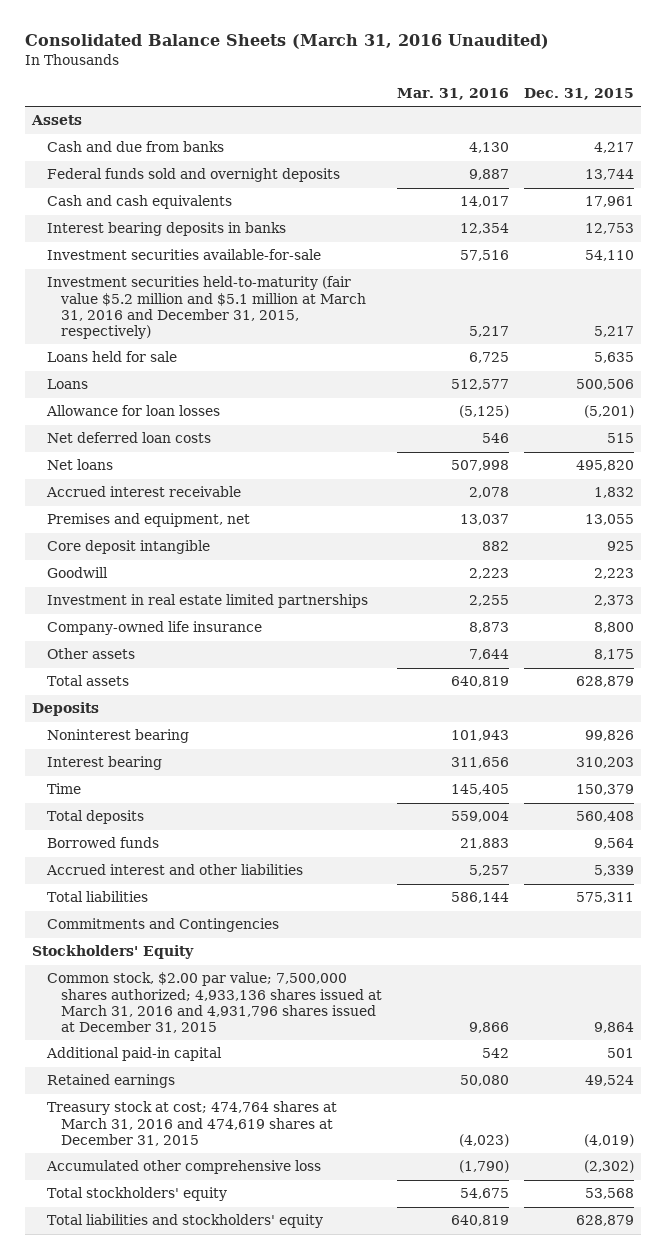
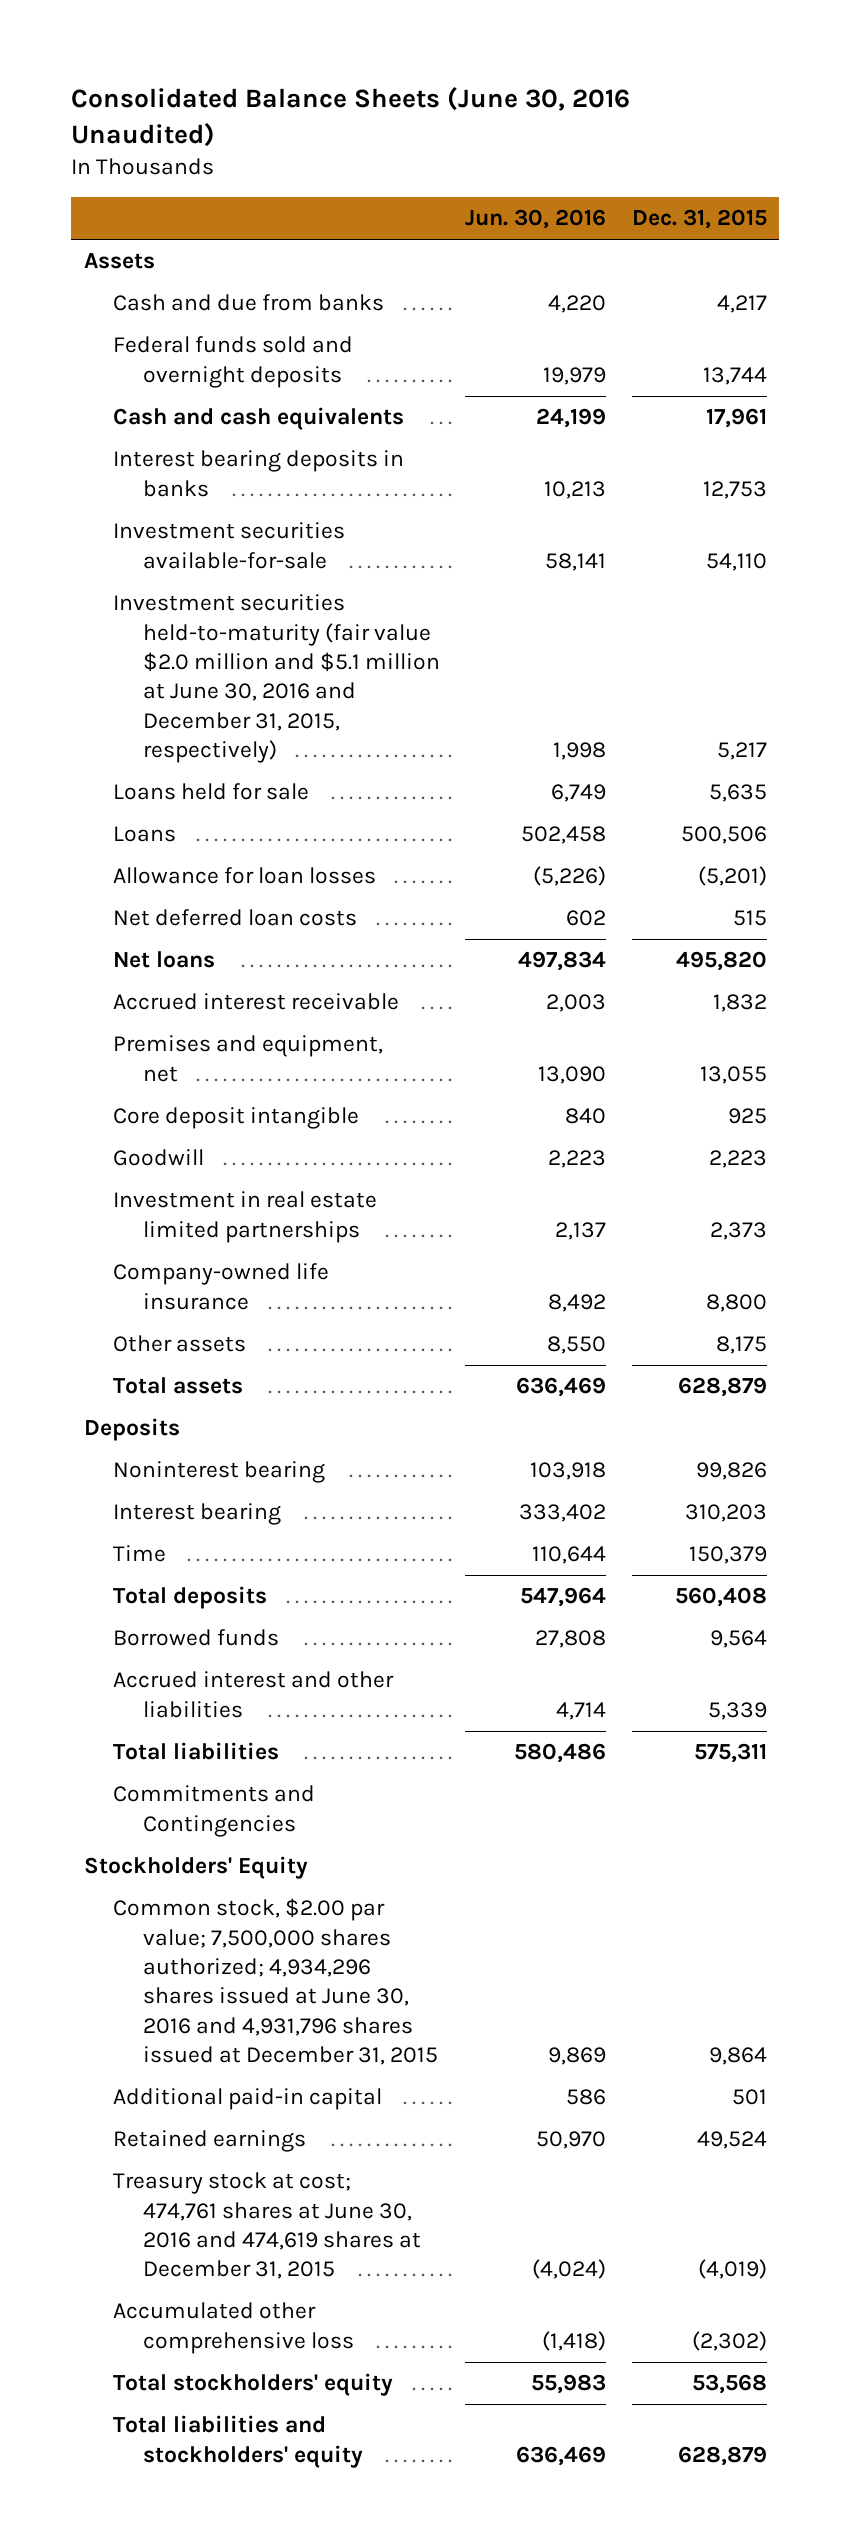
[24,34,549,50] Consolidated Balance Sheets (March 31, 2016 Unaudited) -> [70,86,630,147] Consolidated Balance Sheets (June 30, 2016 Unaudited)
[397,87,510,100] Mar. 31, 2016 -> none
none -> [465,209,607,230] Jun. 30, 2016
[46,276,367,340] Investment securities held-to-maturity (fair value $5.2 million and $5.1 million at March 31, 2016 and December 31, 2015, respectively) -> [113,594,440,763] Investment securities held-to-maturity (fair value $2.0 million and $5.1 million at June 30, 2016 and December 31, 2015, respectively)
[46,972,383,1034] Common stock, $2.00 par value; 7,500,000 shares authorized; 4,933,136 shares issued at March 31, 2016 and 4,931,796 shares issued at December 31, 2015 -> [113,1898,438,2065] Common stock, $2.00 par value; 7,500,000 shares authorized; 4,934,296 shares issued at June 30, 2016 and 4,931,796 shares issued at December 31, 2015
[46,1101,337,1147] Treasury stock at cost; 474,764 shares at March 31, 2016 and 474,619 shares at December 31, 2015 -> [113,2172,421,2280] Treasury stock at cost; 474,761 shares at June 30, 2016 and 474,619 shares at December 31, 2015

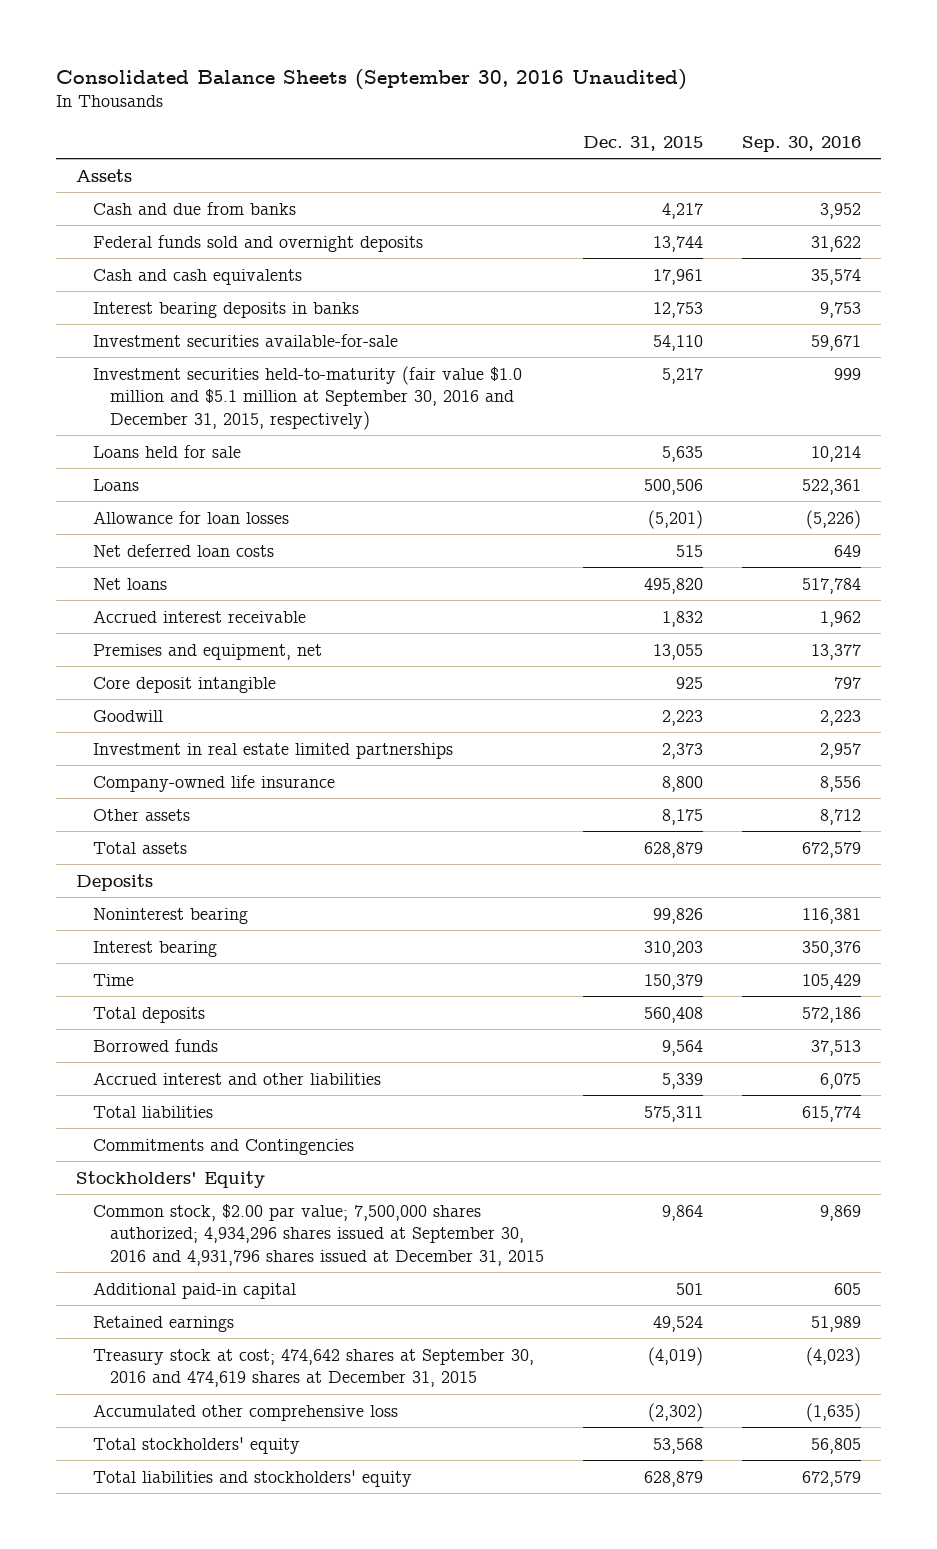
[70,86,630,147] Consolidated Balance Sheets (June 30, 2016 Unaudited) -> [56,68,688,90] Consolidated Balance Sheets (September 30, 2016 Unaudited)
[465,209,607,230] Jun. 30, 2016 -> none
none -> [742,135,862,152] Sep. 30, 2016
[113,594,440,763] Investment securities held-to-maturity (fair value $2.0 million and $5.1 million at June 30, 2016 and December 31, 2015, respectively) -> [93,365,523,430] Investment securities held-to-maturity (fair value $1.0 million and $5.1 million at September 30, 2016 and December 31, 2015, respectively)
[113,1898,438,2065] Common stock, $2.00 par value; 7,500,000 shares authorized; 4,934,296 shares issued at June 30, 2016 and 4,931,796 shares issued at December 31, 2015 -> [93,1203,545,1266] Common stock, $2.00 par value; 7,500,000 shares authorized; 4,934,296 shares issued at September 30, 2016 and 4,931,796 shares issued at December 31, 2015
[113,2172,421,2280] Treasury stock at cost; 474,761 shares at June 30, 2016 and 474,619 shares at December 31, 2015 -> [93,1348,535,1388] Treasury stock at cost; 474,642 shares at September 30, 2016 and 474,619 shares at December 31, 2015

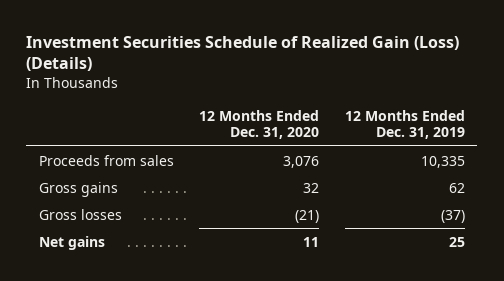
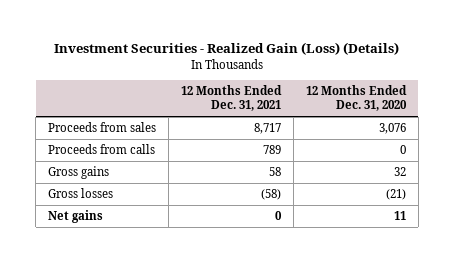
[26,35,460,72] Investment Securities Schedule of Realized Gain (Loss) (Details) -> [53,42,399,56] Investment Securities - Realized Gain (Loss) (Details)
[344,109,465,140] 12 Months Ended Dec. 31, 2019 -> none
none -> [180,85,282,112] 12 Months Ended Dec. 31, 2021
none -> [48,143,156,154] Proceeds from calls

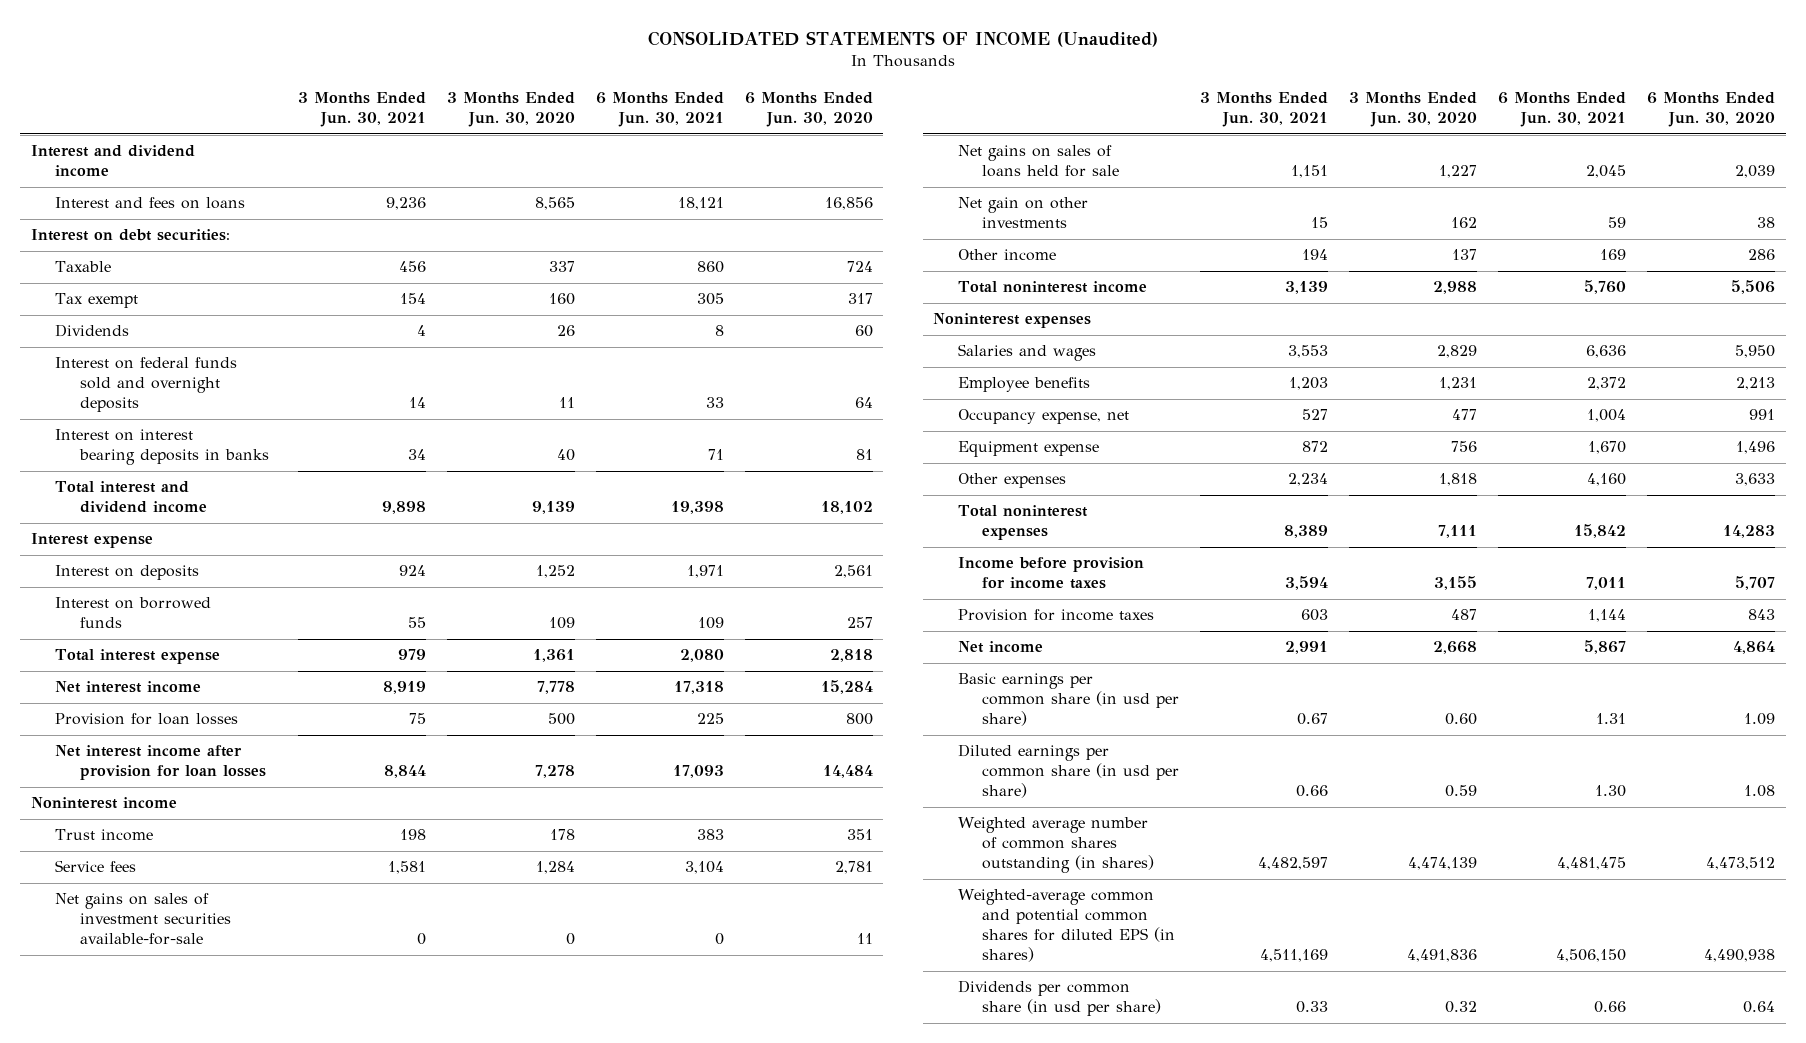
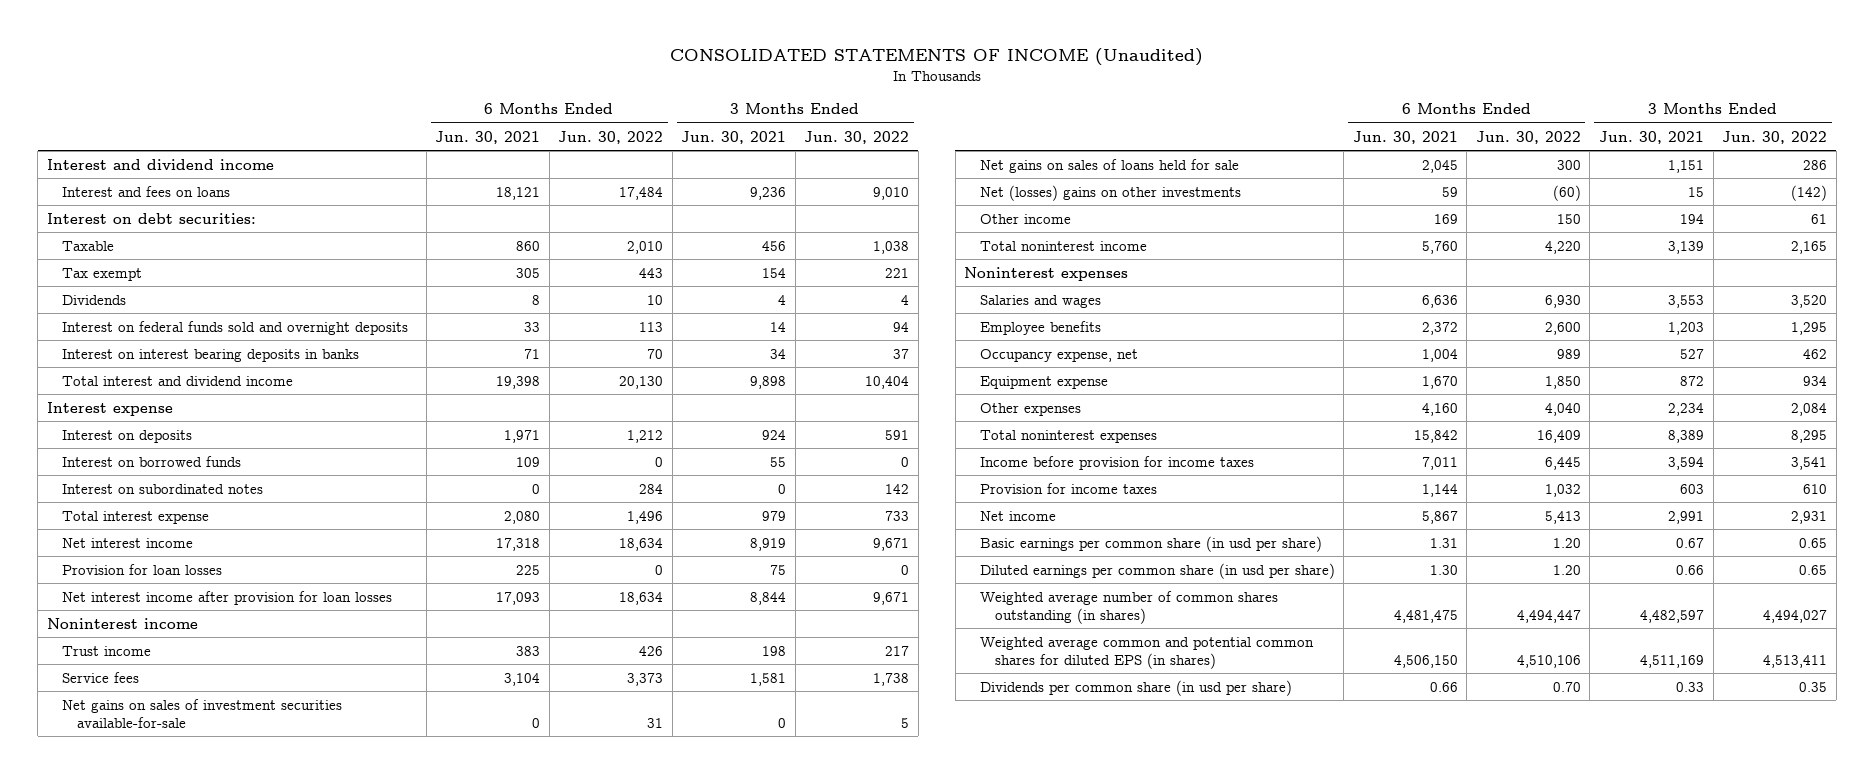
[446,92,575,128] 3 Months Ended Jun. 30, 2020 -> none
[744,92,873,128] 6 Months Ended Jun. 30, 2020 -> none
none -> [558,130,664,144] Jun. 30, 2022
none -> [804,130,910,144] Jun. 30, 2022
none -> [62,483,264,494] Interest on subordinated notes
[957,197,1088,229] Net gain on other investments -> [979,184,1241,201] Net (losses) gains on other investments
[957,889,1176,963] Weighted-average common and potential common shares for diluted EPS (in shares) -> [979,636,1314,669] Weighted average common and potential common shares for diluted EPS (in shares)

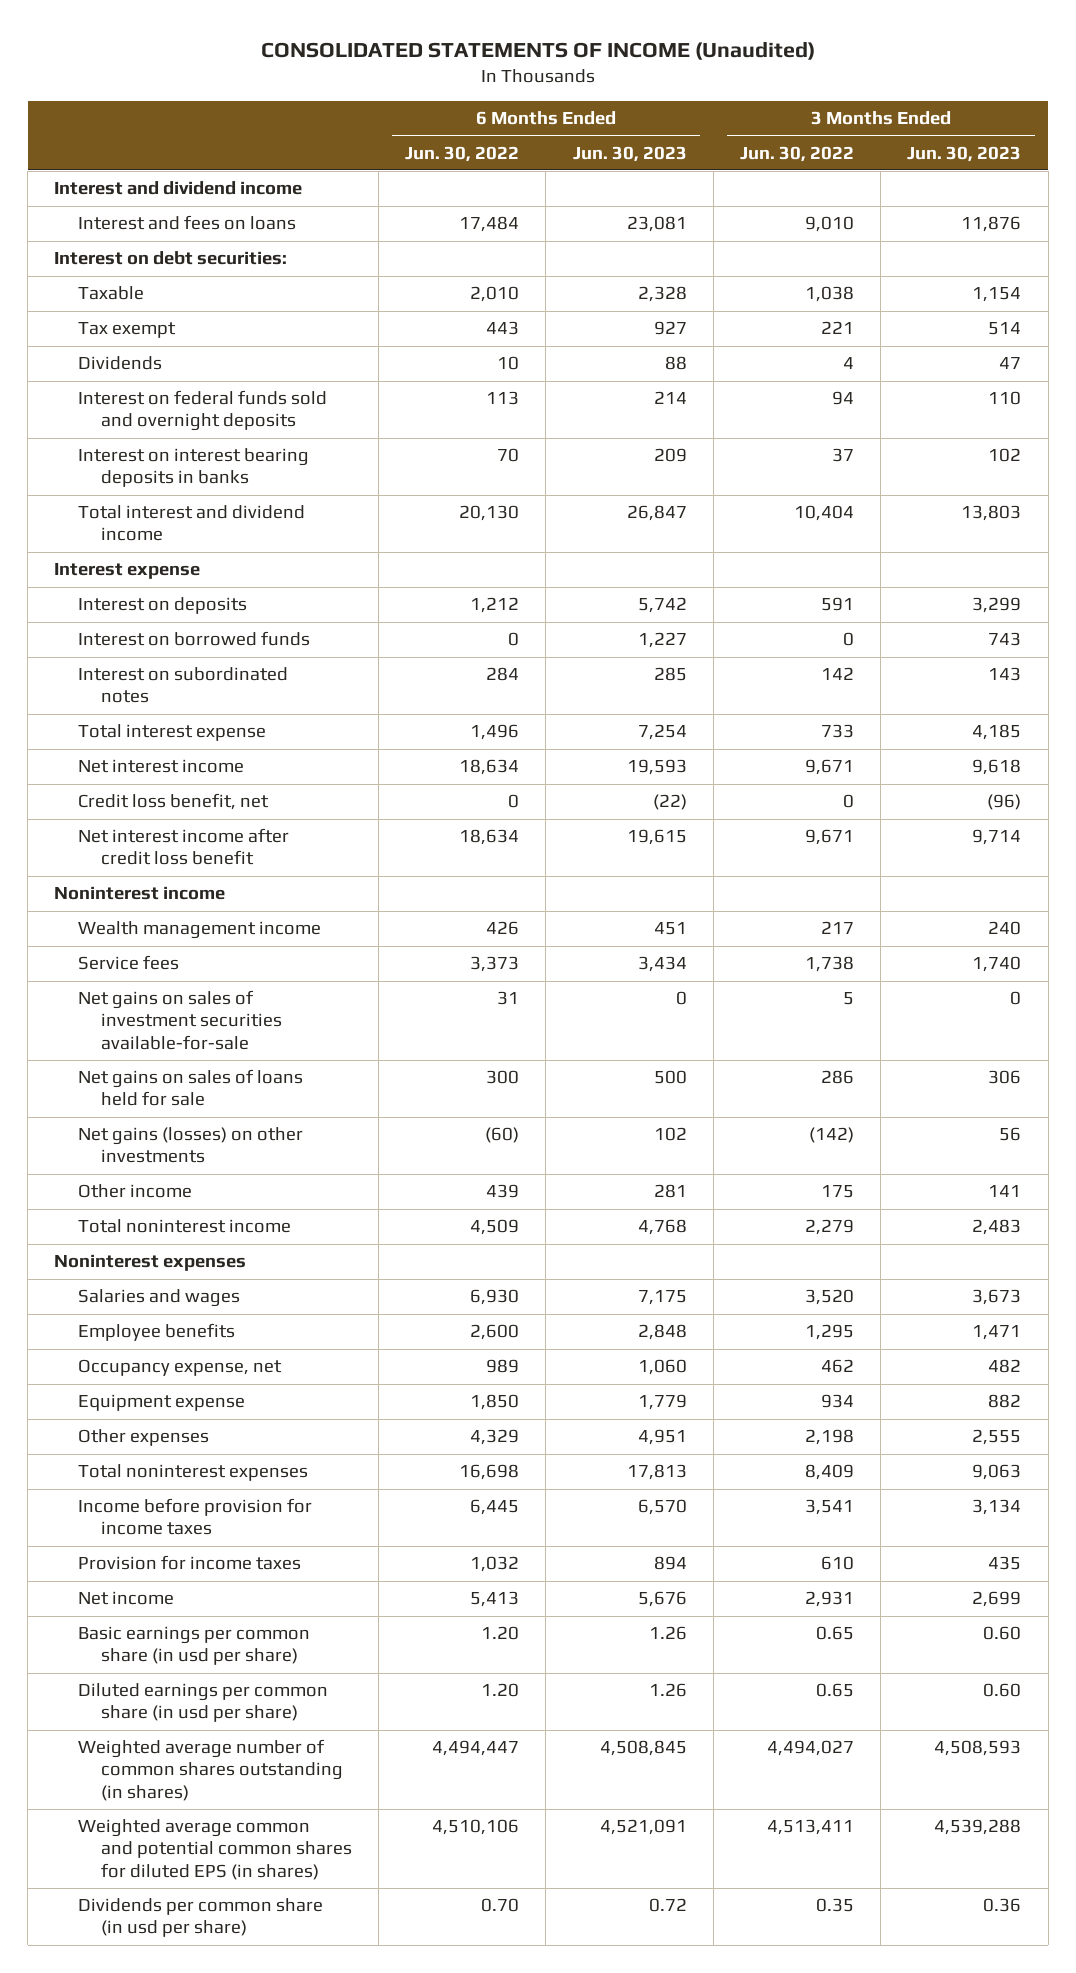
[435,130,541,144] Jun. 30, 2021 -> none
[681,130,787,144] Jun. 30, 2021 -> none
none -> [572,145,687,162] Jun. 30, 2023
none -> [907,145,1022,162] Jun. 30, 2023
[62,563,223,575] Provision for loan losses -> [77,793,269,811] Credit loss benefit, net
[62,590,393,605] Net interest income after provision for loan losses -> [77,828,289,866] Net interest income after credit loss benefit
[62,645,152,656] Trust income -> [77,921,321,940] Wealth management income
[979,184,1241,201] Net (losses) gains on other investments -> [77,1127,303,1164] Net gains (losses) on other investments
[1556,213,1581,224] 150 -> [486,1184,520,1199] 439
[1811,213,1828,224] 61 -> [820,1185,854,1199] 175
[1544,240,1581,254] 4,220 -> [470,1219,520,1236] 4,509
[1791,240,1828,254] 2,165 -> [804,1219,854,1236] 2,279
[1544,402,1581,416] 4,040 -> [470,1429,520,1446] 4,329
[1791,402,1828,416] 2,084 -> [804,1429,854,1446] 2,198
[1536,429,1581,443] 16,409 -> [459,1464,520,1481] 16,698
[1791,429,1828,443] 8,295 -> [804,1464,854,1481] 8,409

